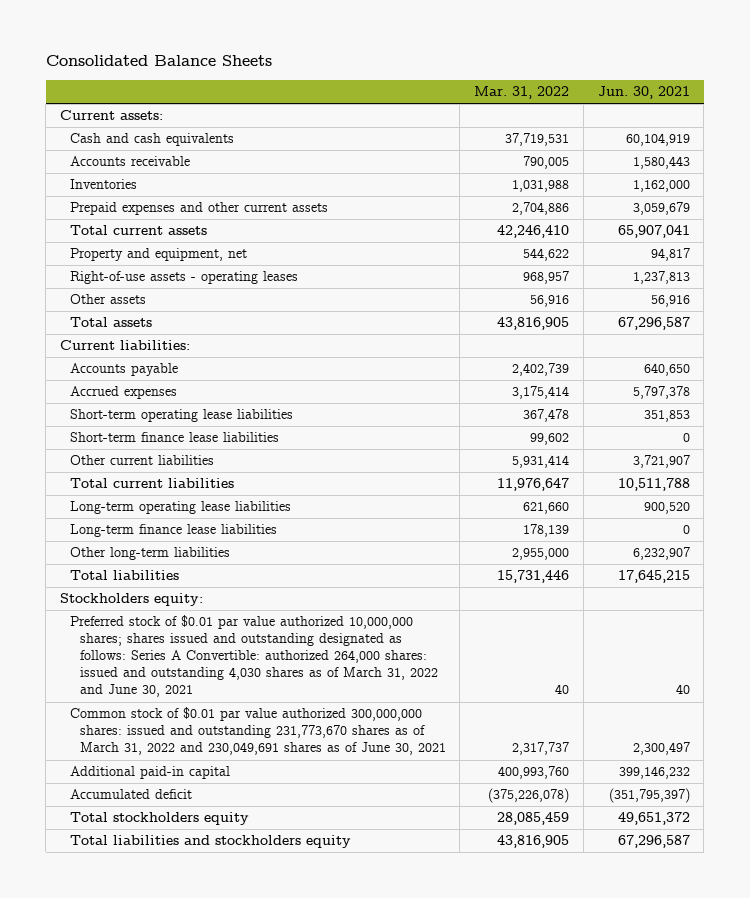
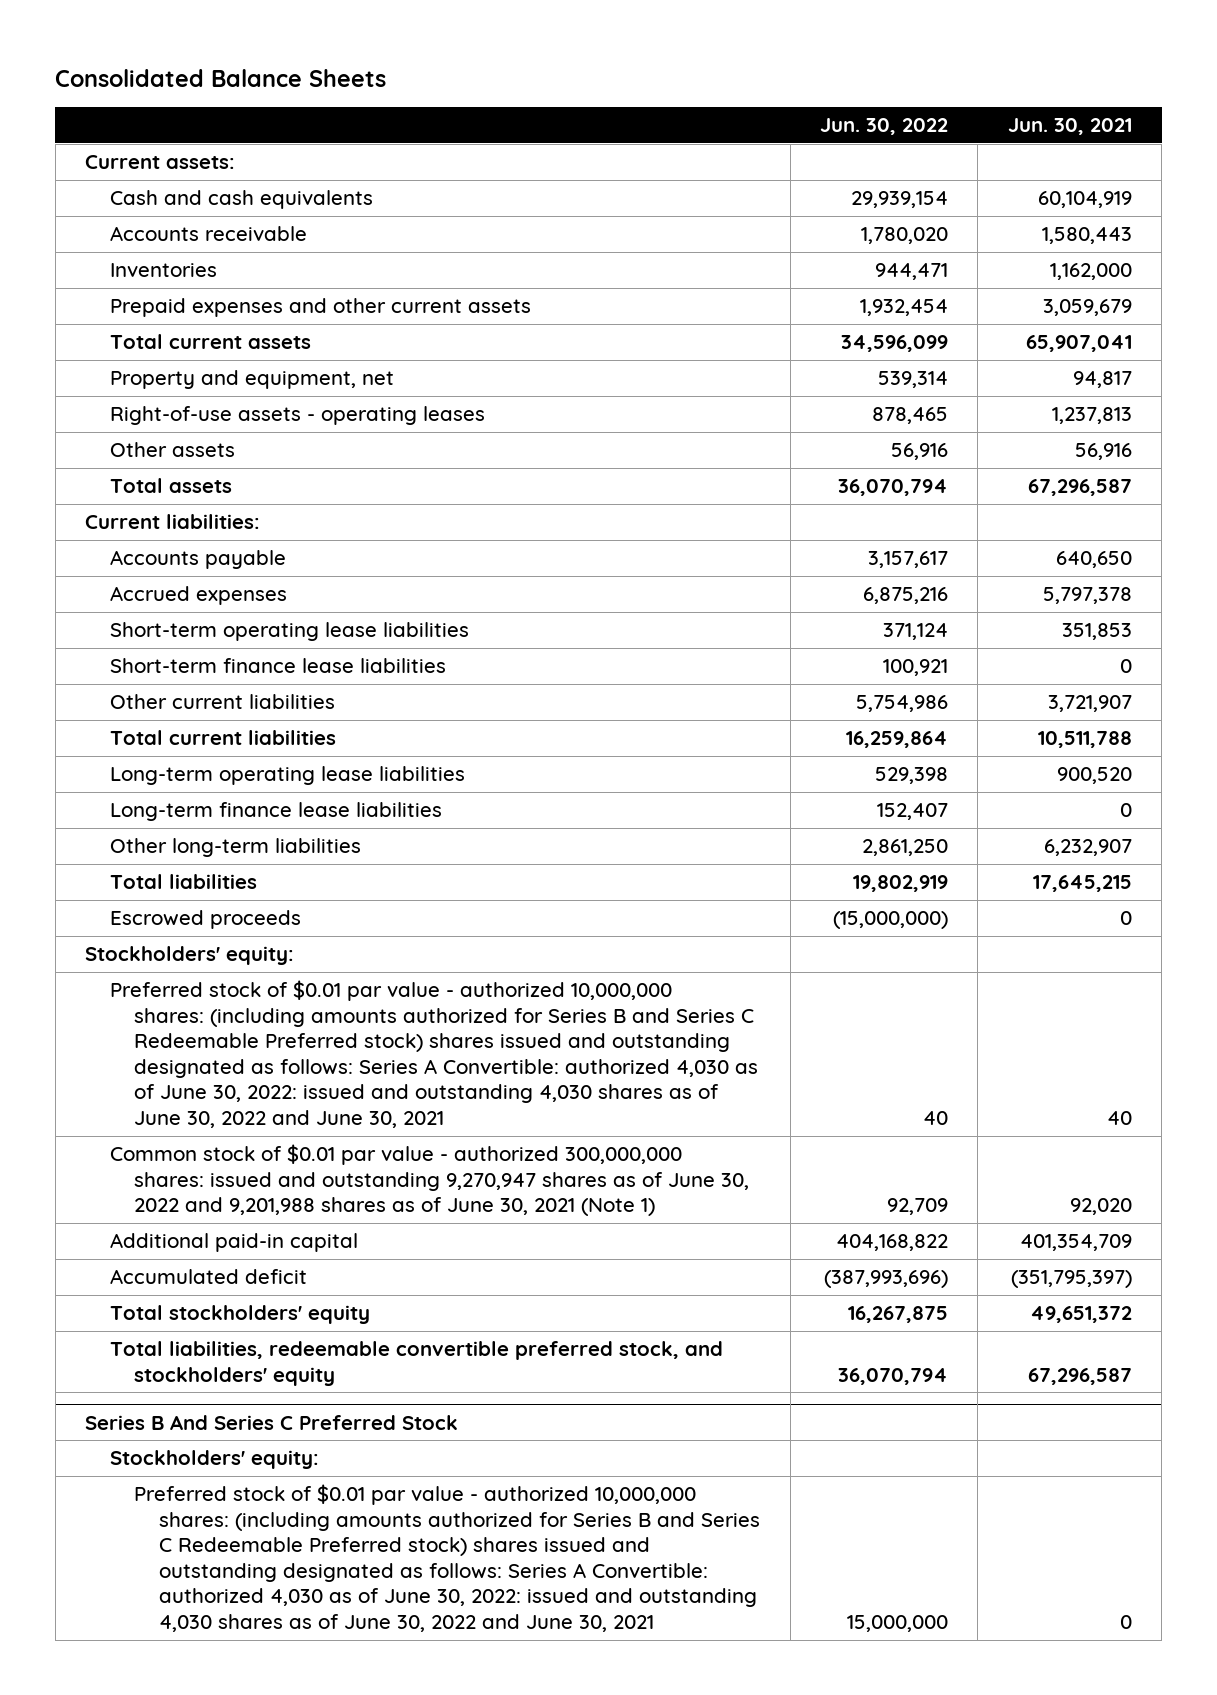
[474,85,570,99] Mar. 31, 2022 -> none
none -> [819,118,948,136] Jun. 30, 2022
none -> [109,910,301,930] Escrowed proceeds
[59,593,203,607] Stockholders equity: -> [84,946,294,966] Stockholders' equity:
[69,615,438,698] Preferred stock of $0.01 par value authorized 10,000,000 shares; shares issued and outstanding designated as follows: Series A Convertible: authorized 264,000 shares: issued and outstanding 4,030 shares as of March 31, 2022 and June 30, 2021 -> [109,980,759,1129] Preferred stock of $0.01 par value - authorized 10,000,000 shares: (including amounts authorized for Series B and Series C Redeemable Preferred stock) shares issued and outstanding designated as follows: Series A Convertible: authorized 4,030 as of June 30, 2022: issued and outstanding 4,030 shares as of June 30, 2022 and June 30, 2021
[69,707,446,756] Common stock of $0.01 par value authorized 300,000,000 shares: issued and outstanding 231,773,670 shares as of March 31, 2022 and 230,049,691 shares as of June 30, 2021 -> [109,1144,750,1217] Common stock of $0.01 par value - authorized 300,000,000 shares: issued and outstanding 9,270,947 shares as of June 30, 2022 and 9,201,988 shares as of June 30, 2021 (Note 1)
[632,742,690,756] 2,300,497 -> [1069,1198,1132,1216] 92,020
[618,766,690,780] 399,146,232 -> [1019,1234,1132,1252] 401,354,709
[69,812,249,826] Total stockholders equity -> [109,1305,370,1325] Total stockholders' equity
[69,835,351,849] Total liabilities and stockholders equity -> [109,1341,723,1386] Total liabilities, redeemable convertible preferred stock, and stockholders' equity
none -> [84,1414,458,1430] Series B And Series C Preferred Stock
none -> [109,1450,319,1470] Stockholders' equity:
none -> [134,1484,761,1633] Preferred stock of $0.01 par value - authorized 10,000,000 shares: (including amounts authorized for Series B and Series C Redeemable Preferred stock) shares issued and outstanding designated as follows: Series A Convertible: authorized 4,030 as of June 30, 2022: issued and outstanding 4,030 shares as of June 30, 2022 and June 30, 2021

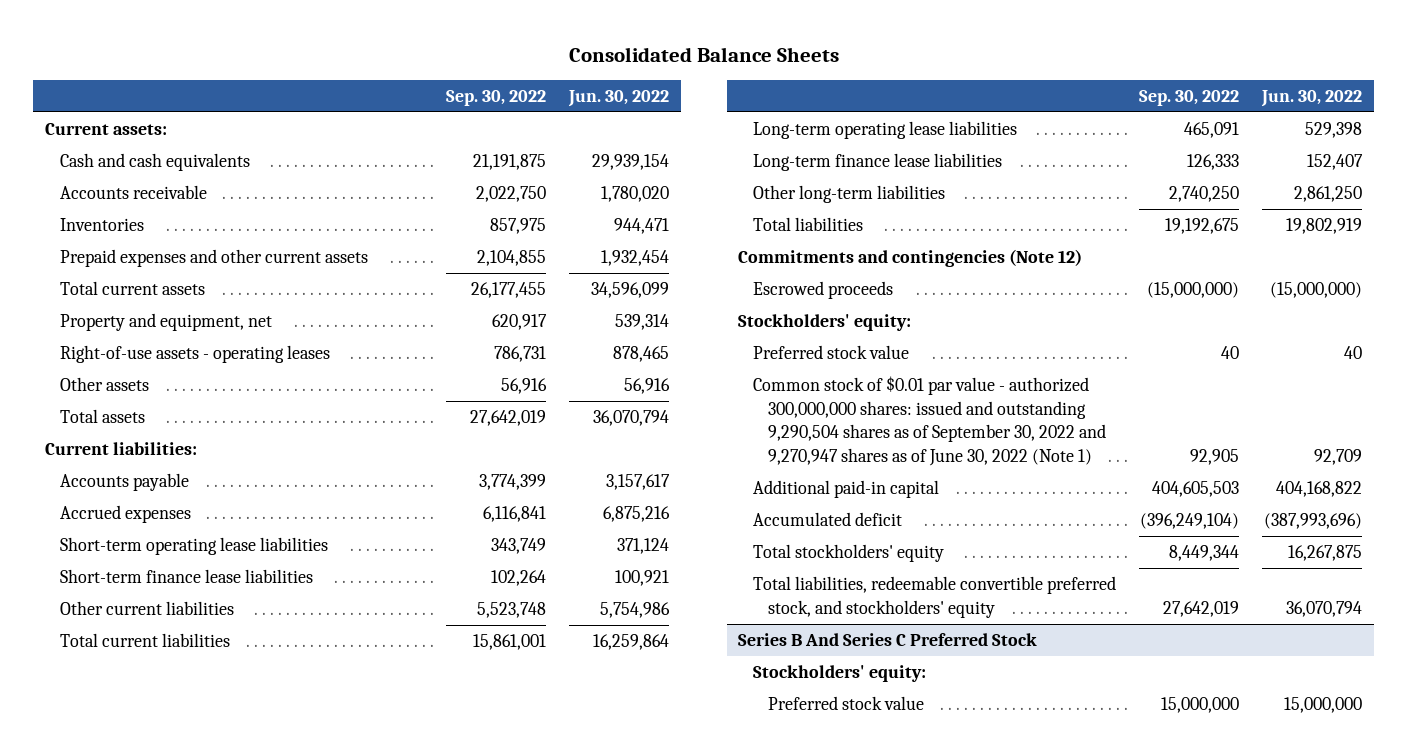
[1007,118,1132,136] Jun. 30, 2021 -> none
none -> [446,90,547,107] Sep. 30, 2022
none -> [738,249,1083,268] Commitments and contingencies (Note 12)
[109,980,759,1129] Preferred stock of $0.01 par value - authorized 10,000,000 shares: (including amounts authorized for Series B and Series C Redeemable Preferred stock) shares issued and outstanding designated as follows: Series A Convertible: authorized 4,030 as of June 30, 2022: issued and outstanding 4,030 shares as of June 30, 2022 and June 30, 2021 -> [752,345,909,360] Preferred stock value
[109,1144,750,1217] Common stock of $0.01 par value - authorized 300,000,000 shares: issued and outstanding 9,270,947 shares as of June 30, 2022 and 9,201,988 shares as of June 30, 2021 (Note 1) -> [752,376,1106,467] Common stock of $0.01 par value - authorized 300,000,000 shares: issued and outstanding 9,290,504 shares as of September 30, 2022 and 9,270,947 shares as of June 30, 2022 (Note 1)
[134,1484,761,1633] Preferred stock of $0.01 par value - authorized 10,000,000 shares: (including amounts authorized for Series B and Series C Redeemable Preferred stock) shares issued and outstanding designated as follows: Series A Convertible: authorized 4,030 as of June 30, 2022: issued and outstanding 4,030 shares as of June 30, 2022 and June 30, 2021 -> [767,696,924,711] Preferred stock value

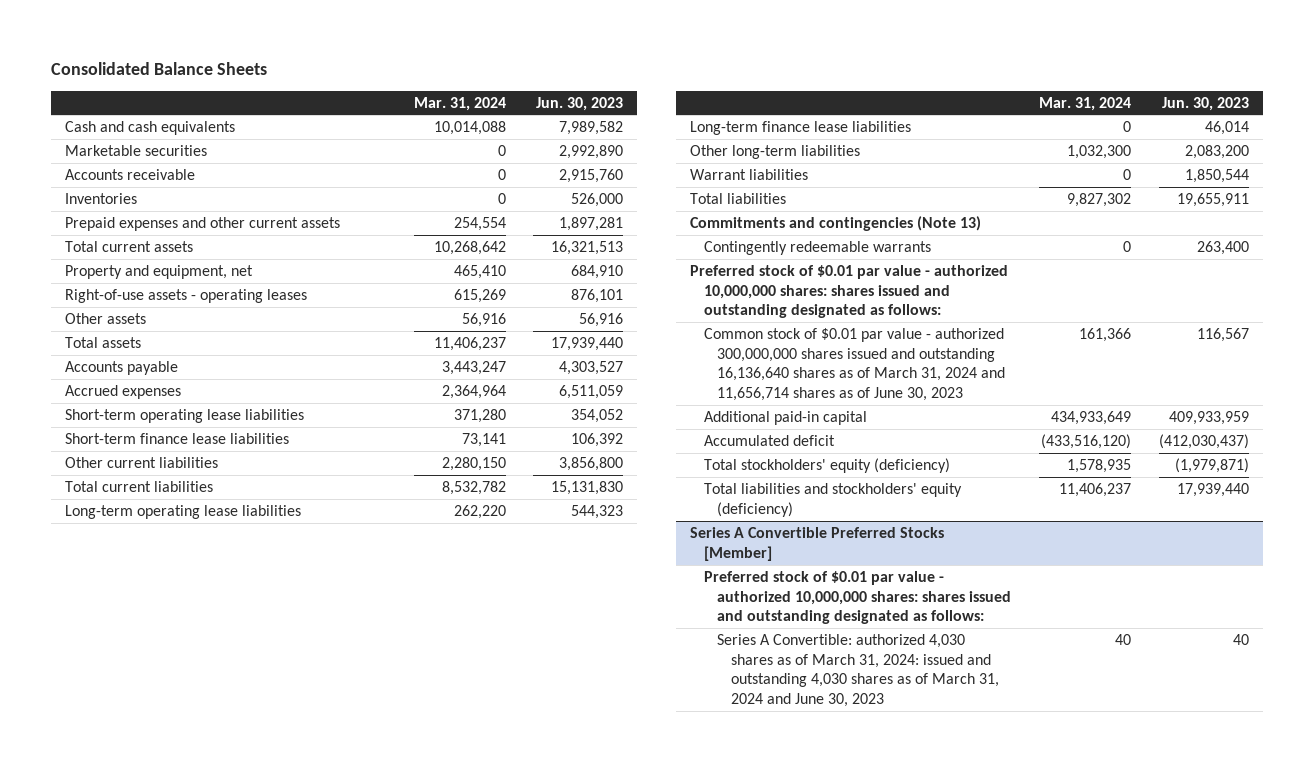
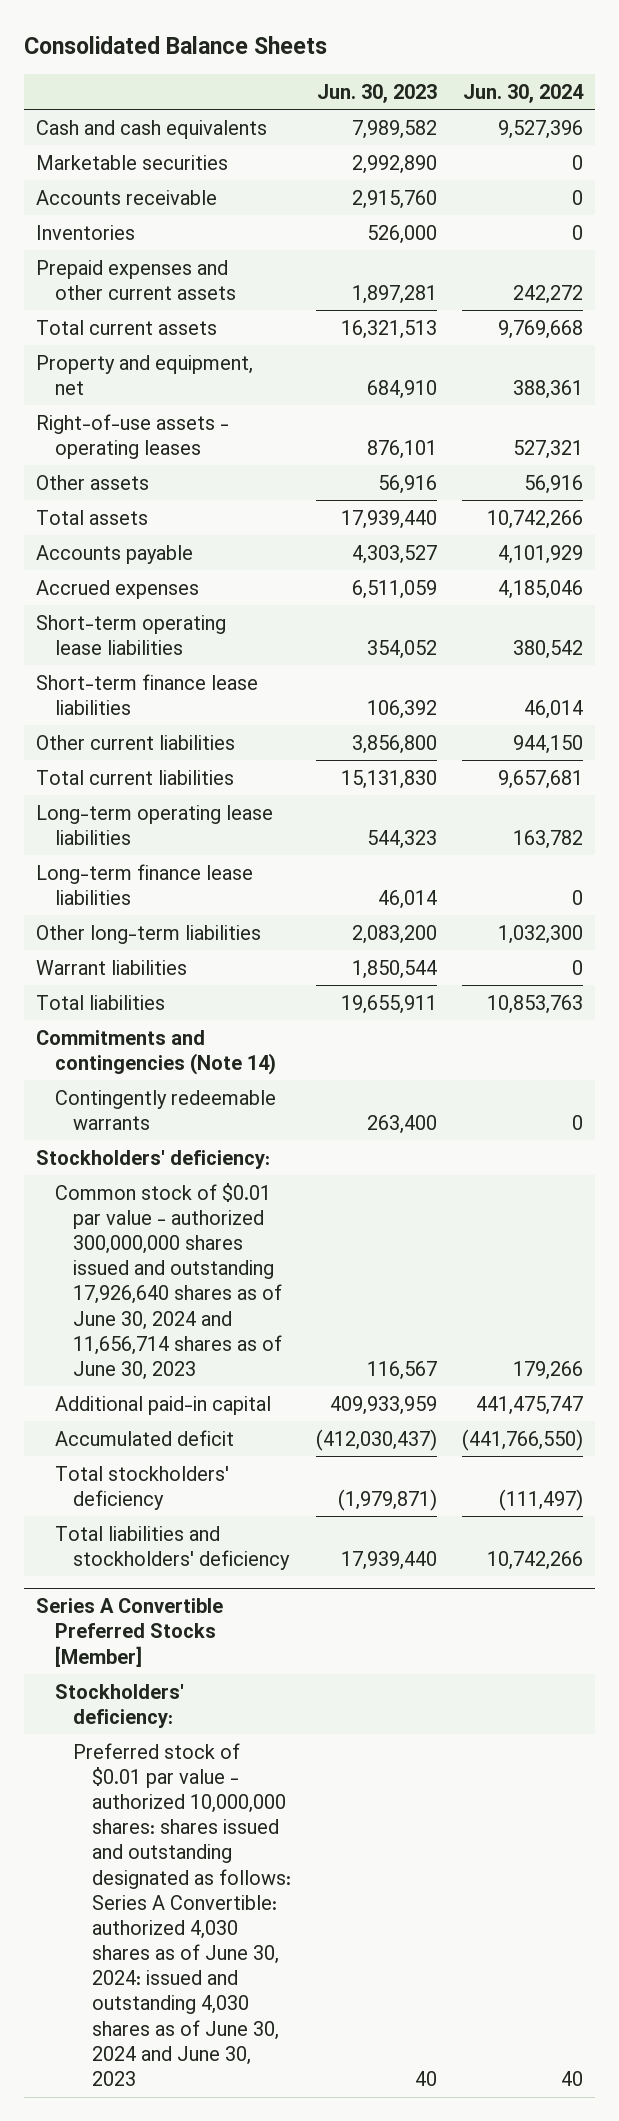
[413,96,506,111] Mar. 31, 2024 -> none
none -> [462,83,584,103] Jun. 30, 2024
[690,215,982,231] Commitments and contingencies (Note 13) -> [36,1029,276,1075] Commitments and contingencies (Note 14)
[690,264,1009,319] Preferred stock of $0.01 par value - authorized 10,000,000 shares: shares issued and outstanding designated as follows: -> none
none -> [36,1149,271,1169] Stockholders' deficiency:
[703,327,1006,402] Common stock of $0.01 par value - authorized 300,000,000 shares issued and outstanding 16,136,640 shares as of March 31, 2024 and 11,656,714 shares as of June 30, 2023 -> [54,1182,283,1380] Common stock of $0.01 par value - authorized 300,000,000 shares issued and outstanding 17,926,640 shares as of June 30, 2024 and 11,656,714 shares as of June 30, 2023
[703,457,950,473] Total stockholders' equity (deficiency) -> [54,1465,229,1510] Total stockholders' deficiency
[703,482,962,517] Total liabilities and stockholders' equity (deficiency) -> [54,1525,291,1570] Total liabilities and stockholders' deficiency
[703,570,1012,625] Preferred stock of $0.01 par value - authorized 10,000,000 shares: shares issued and outstanding designated as follows: -> none
none -> [54,1683,184,1728] Stockholders' deficiency:
[717,633,1000,708] Series A Convertible: authorized 4,030 shares as of March 31, 2024: issued and outstanding 4,030 shares as of March 31, 2024 and June 30, 2023 -> [73,1742,292,2086] Preferred stock of $0.01 par value - authorized 10,000,000 shares: shares issued and outstanding designated as follows: Series A Convertible: authorized 4,030 shares as of June 30, 2024: issued and outstanding 4,030 shares as of June 30, 2024 and June 30, 2023

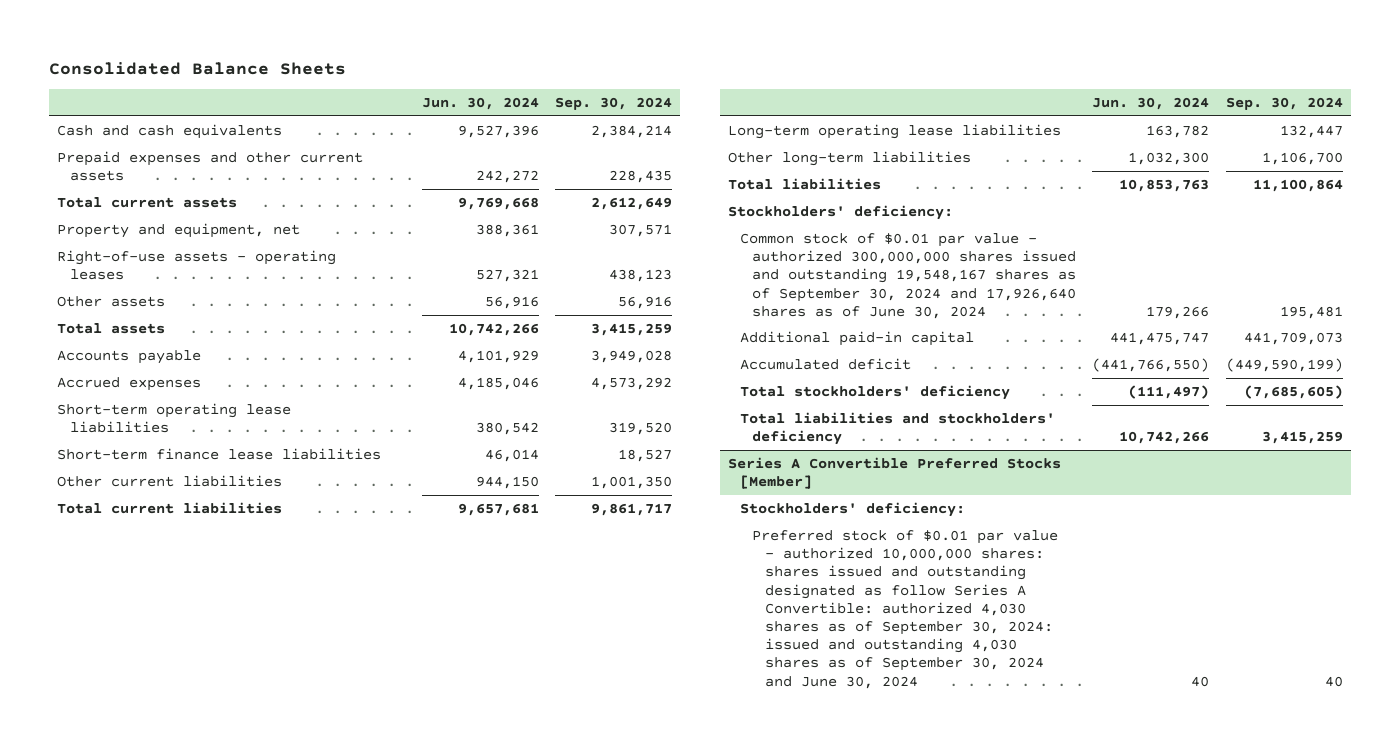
[316,83,437,103] Jun. 30, 2023 -> none
none -> [555,97,673,111] Sep. 30, 2024
[36,154,229,170] Marketable securities -> none
[36,189,218,205] Accounts receivable -> none
[36,224,136,240] Inventories -> none
[36,863,254,905] Long-term finance lease liabilities -> none
[36,959,188,975] Warrant liabilities -> none
[36,1029,276,1075] Commitments and contingencies (Note 14) -> none
[54,1089,276,1130] Contingently redeemable warrants -> none
[54,1182,283,1380] Common stock of $0.01 par value - authorized 300,000,000 shares issued and outstanding 17,926,640 shares as of June 30, 2024 and 11,656,714 shares as of June 30, 2023 -> [739,232,1077,319] Common stock of $0.01 par value - authorized 300,000,000 shares issued and outstanding 19,548,167 shares as of September 30, 2024 and 17,926,640 shares as of June 30, 2024
[73,1742,292,2086] Preferred stock of $0.01 par value - authorized 10,000,000 shares: shares issued and outstanding designated as follows: Series A Convertible: authorized 4,030 shares as of June 30, 2024: issued and outstanding 4,030 shares as of June 30, 2024 and June 30, 2023 -> [752,529,1059,689] Preferred stock of $0.01 par value - authorized 10,000,000 shares: shares issued and outstanding designated as follow Series A Convertible: authorized 4,030 shares as of September 30, 2024: issued and outstanding 4,030 shares as of September 30, 2024 and June 30, 2024

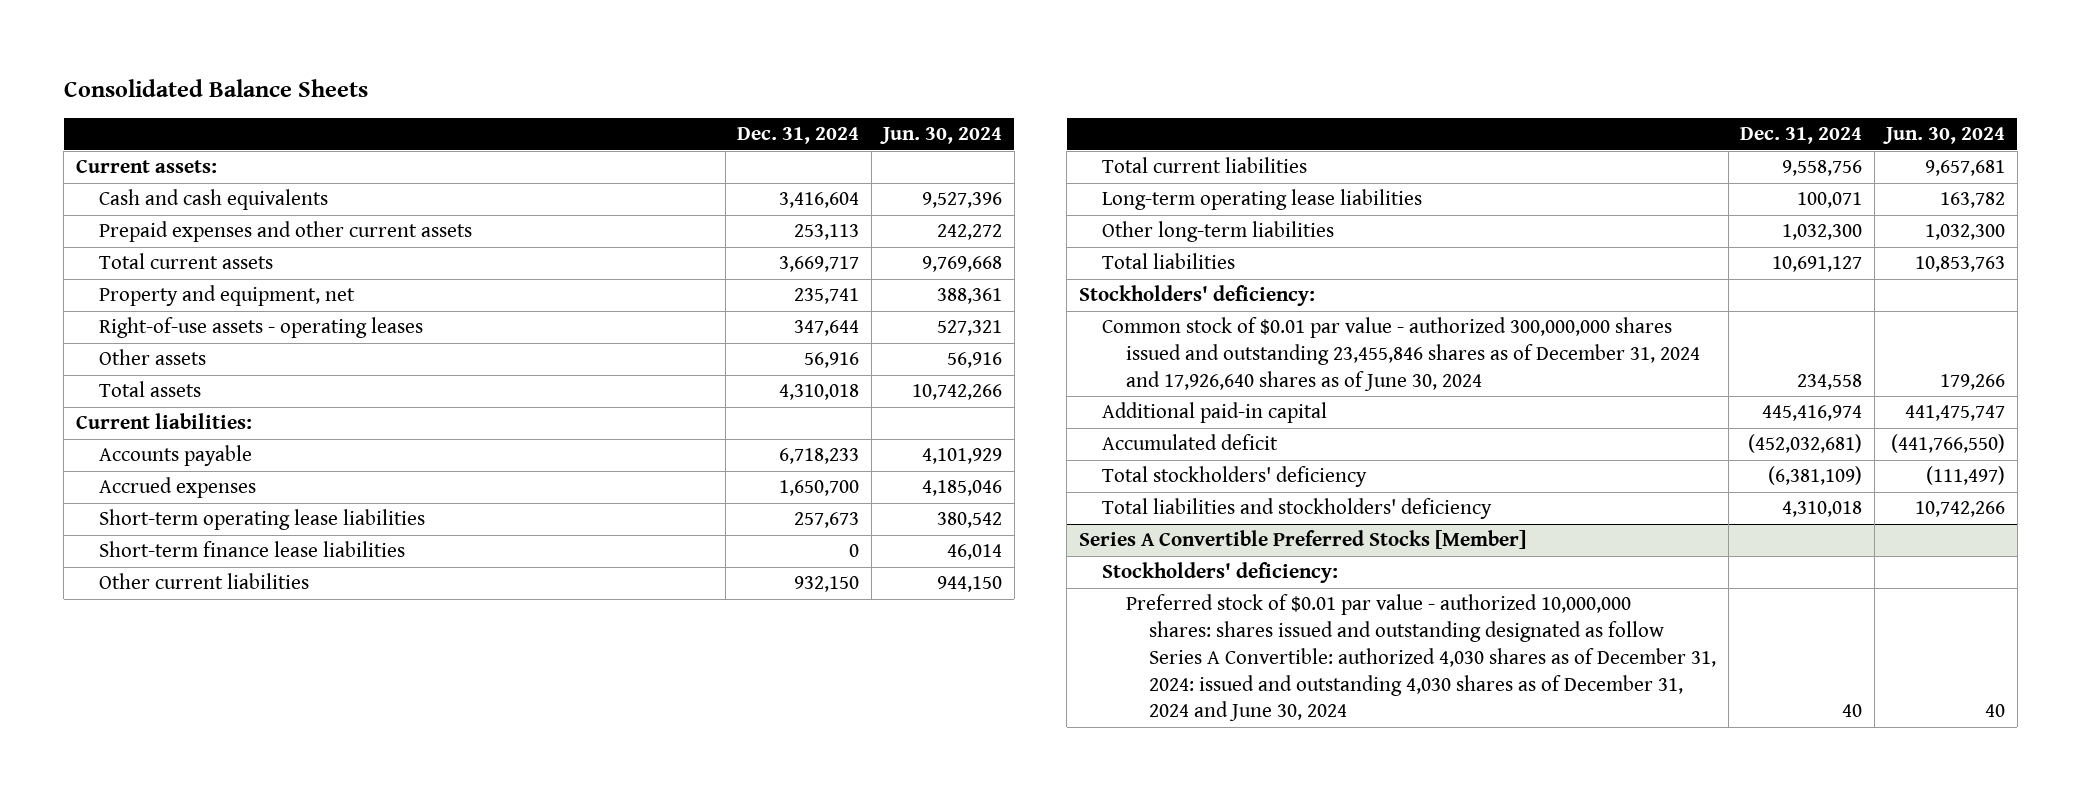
[555,97,673,111] Sep. 30, 2024 -> none
none -> [737,127,860,145] Dec. 31, 2024
none -> [75,160,217,174] Current assets:
none -> [75,413,252,430] Current liabilities:
[739,232,1077,319] Common stock of $0.01 par value - authorized 300,000,000 shares issued and outstanding 19,548,167 shares as of September 30, 2024 and 17,926,640 shares as of June 30, 2024 -> [1102,317,1700,391] Common stock of $0.01 par value - authorized 300,000,000 shares issued and outstanding 23,455,846 shares as of December 31, 2024 and 17,926,640 shares as of June 30, 2024
[752,529,1059,689] Preferred stock of $0.01 par value - authorized 10,000,000 shares: shares issued and outstanding designated as follow Series A Convertible: authorized 4,030 shares as of September 30, 2024: issued and outstanding 4,030 shares as of September 30, 2024 and June 30, 2024 -> [1125,594,1717,722] Preferred stock of $0.01 par value - authorized 10,000,000 shares: shares issued and outstanding designated as follow Series A Convertible: authorized 4,030 shares as of December 31, 2024: issued and outstanding 4,030 shares as of December 31, 2024 and June 30, 2024

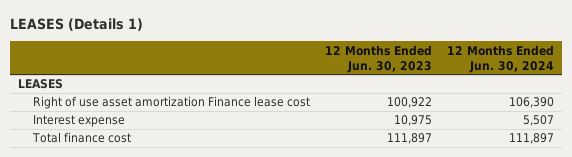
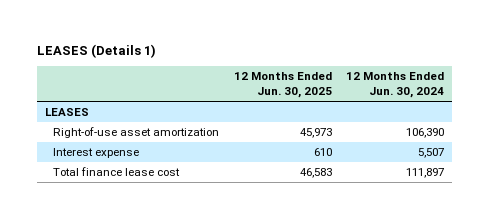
[324,44,432,73] 12 Months Ended Jun. 30, 2023 -> none
none -> [233,72,332,99] 12 Months Ended Jun. 30, 2025
[32,96,310,110] Right of use asset amortization Finance lease cost -> [53,127,220,139] Right-of-use asset amortization
[31,132,131,144] Total finance cost -> [53,167,181,177] Total finance lease cost

